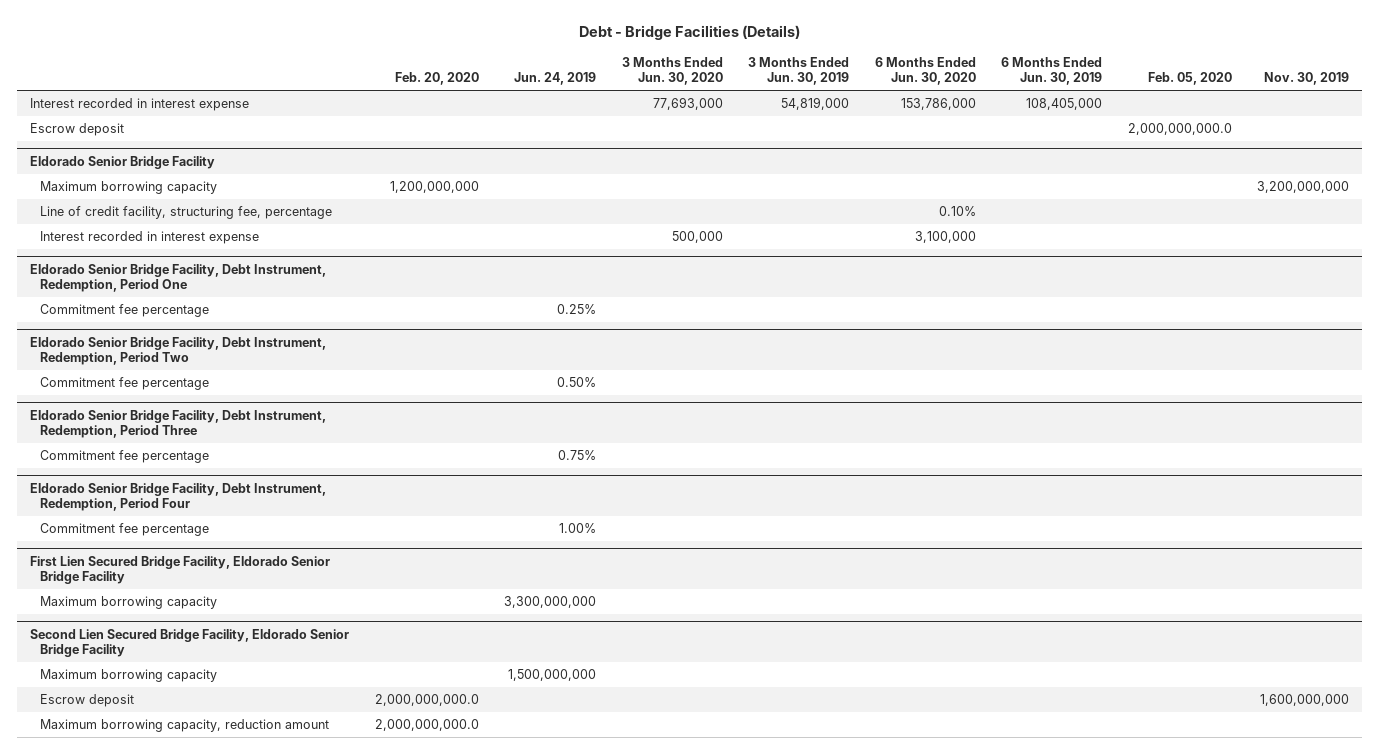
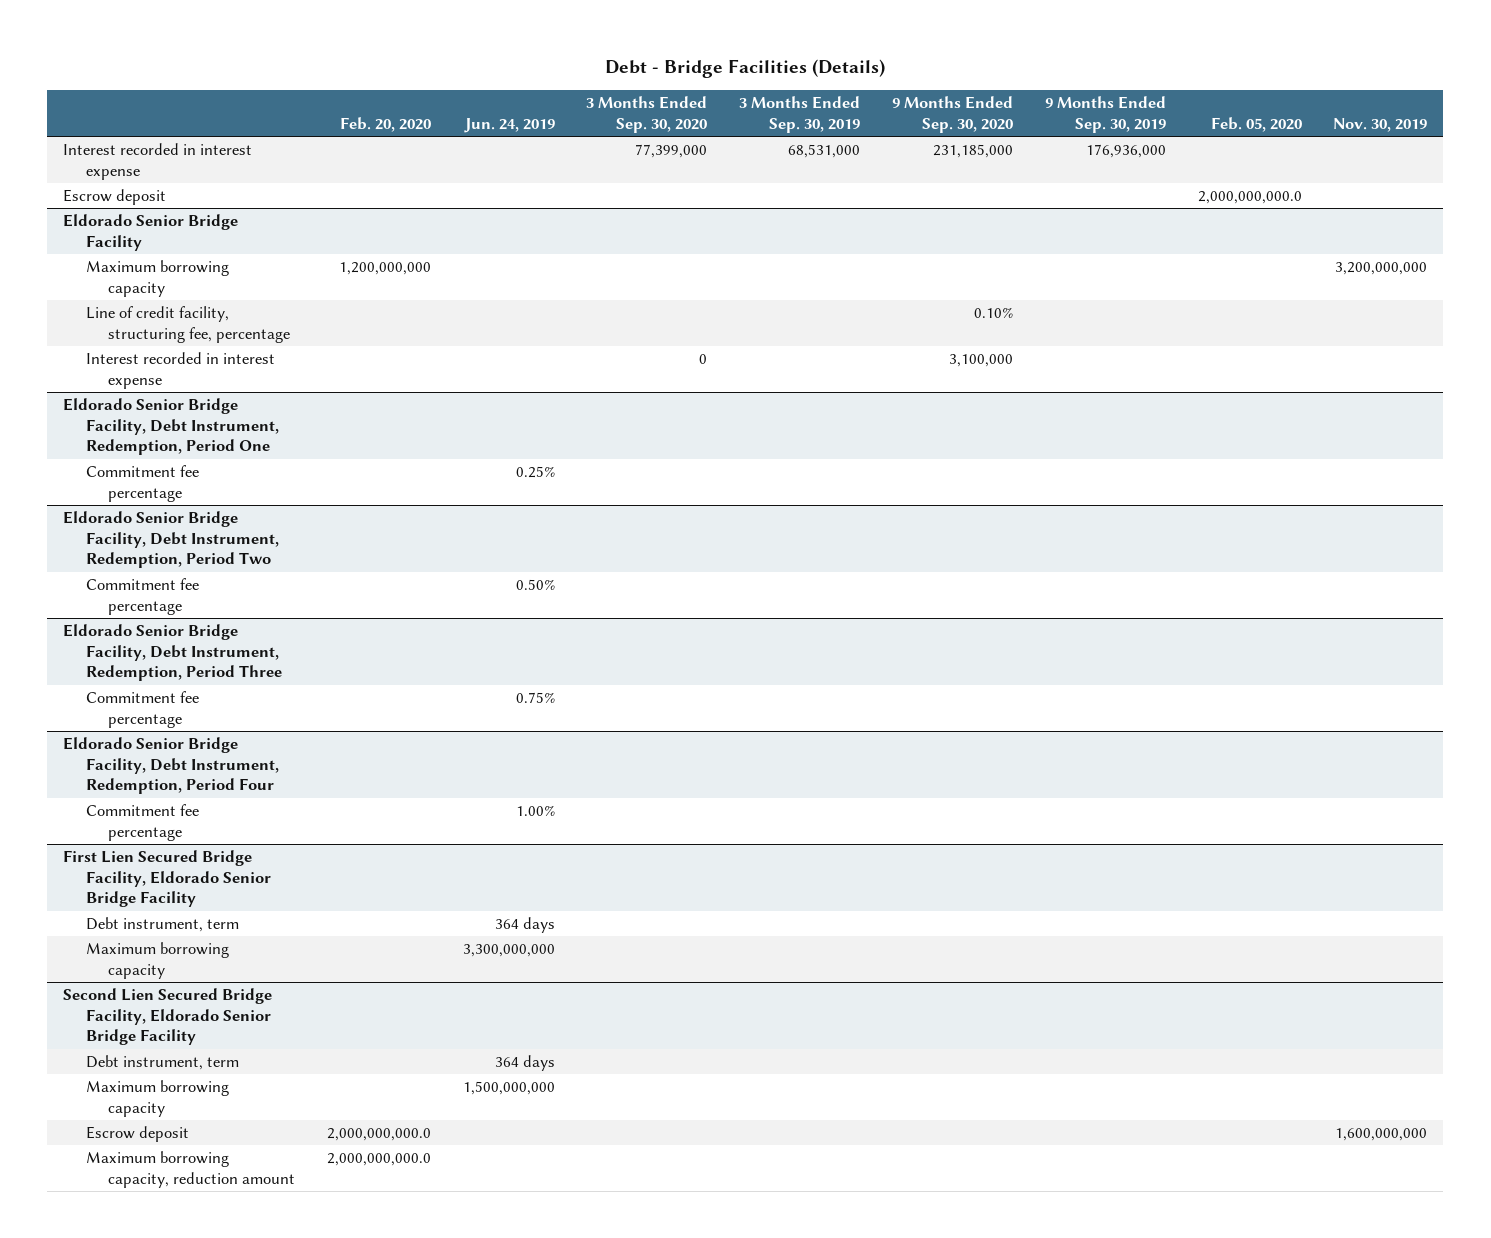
[621,56,723,86] 3 Months Ended Jun. 30, 2020 -> none
[748,56,850,86] 3 Months Ended Jun. 30, 2019 -> none
[874,56,976,86] 6 Months Ended Jun. 30, 2020 -> none
[1001,56,1103,86] 6 Months Ended Jun. 30, 2019 -> none
none -> [586,96,708,133] 3 Months Ended Sep. 30, 2020
none -> [739,96,861,133] 3 Months Ended Sep. 30, 2019
none -> [891,96,1013,133] 9 Months Ended Sep. 30, 2020
none -> [1044,96,1166,133] 9 Months Ended Sep. 30, 2019
none -> [85,917,239,933] Debt instrument, term
none -> [85,1055,239,1071] Debt instrument, term

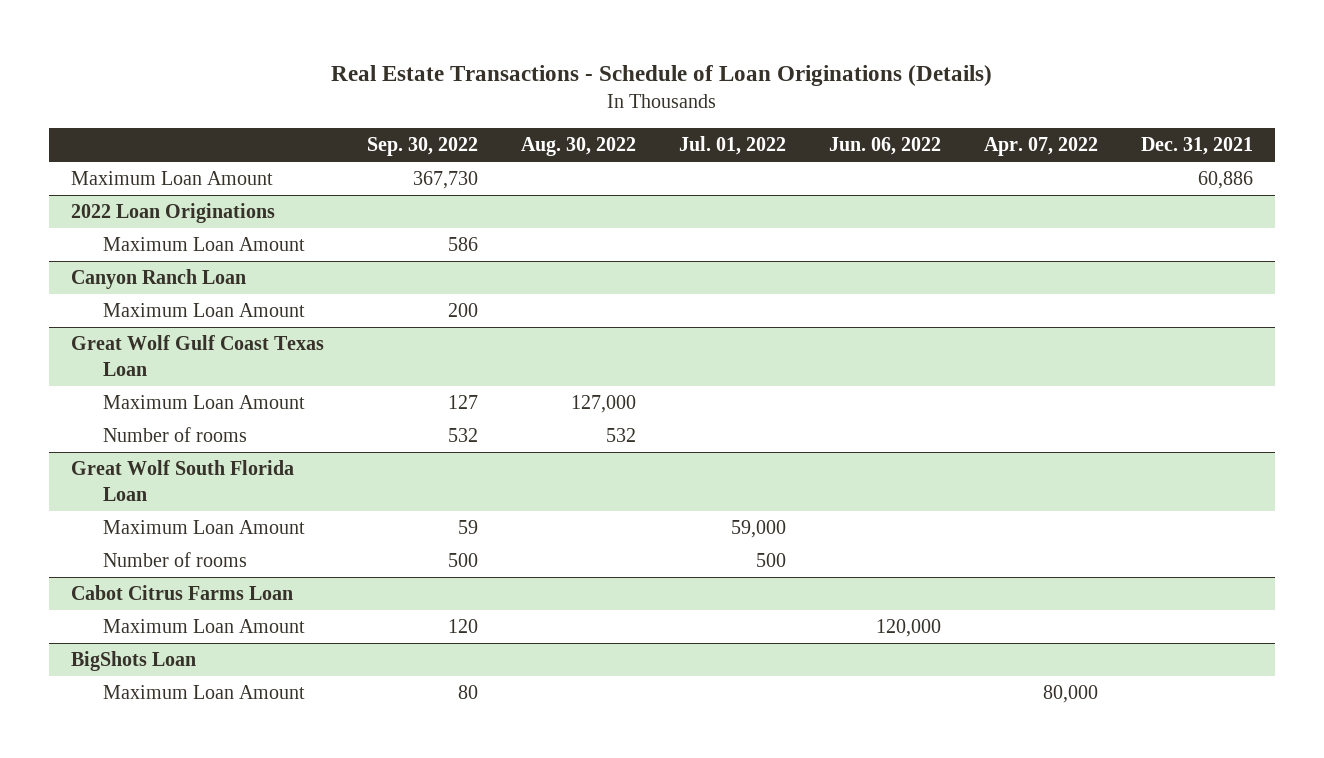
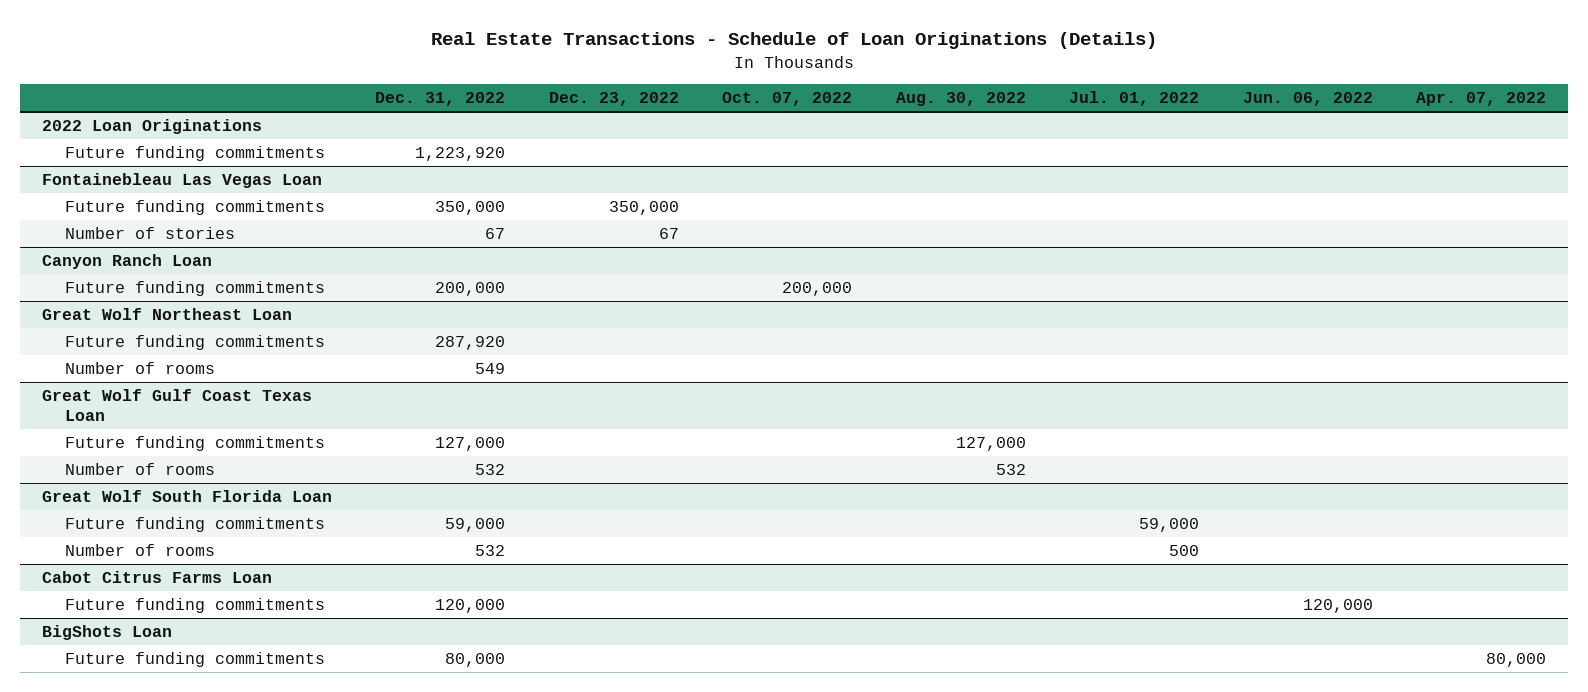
[367,137,479,157] Sep. 30, 2022 -> none
[1141,137,1254,156] Dec. 31, 2021 -> none
none -> [375,92,506,107] Dec. 31, 2022
none -> [548,92,679,107] Dec. 23, 2022
none -> [722,92,853,107] Oct. 07, 2022
[70,170,273,185] Maximum Loan Amount -> none
[102,236,305,251] Maximum Loan Amount -> [65,145,326,161] Future funding commitments
none -> [41,172,322,188] Fontainebleau Las Vegas Loan
none -> [65,199,326,215] Future funding commitments
none -> [65,226,236,239] Number of stories
[102,302,305,317] Maximum Loan Amount -> [65,280,326,296] Future funding commitments
none -> [41,307,292,320] Great Wolf Northeast Loan
none -> [65,334,326,350] Future funding commitments
none -> [65,361,216,374] Number of rooms
[102,394,305,409] Maximum Loan Amount -> [65,435,326,451] Future funding commitments
[102,519,305,534] Maximum Loan Amount -> [65,516,326,532] Future funding commitments
[102,618,305,633] Maximum Loan Amount -> [65,597,326,613] Future funding commitments
[102,684,305,699] Maximum Loan Amount -> [65,651,326,667] Future funding commitments

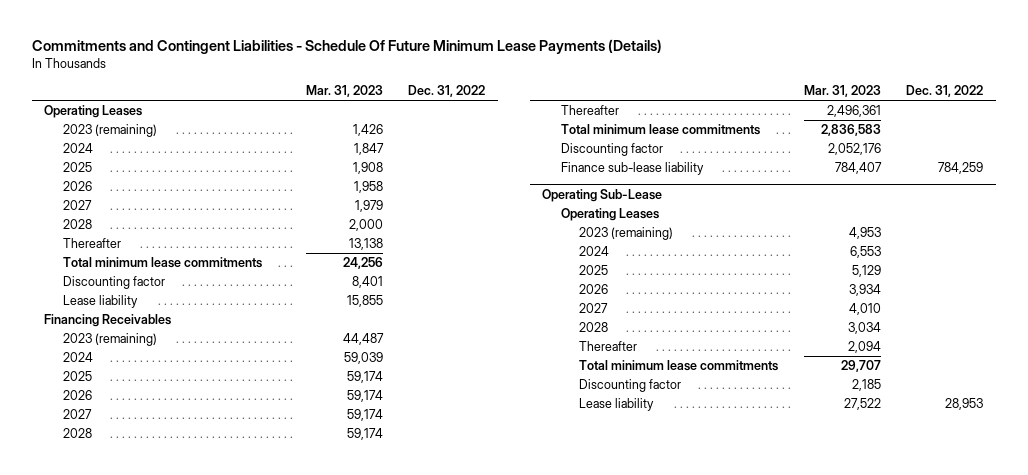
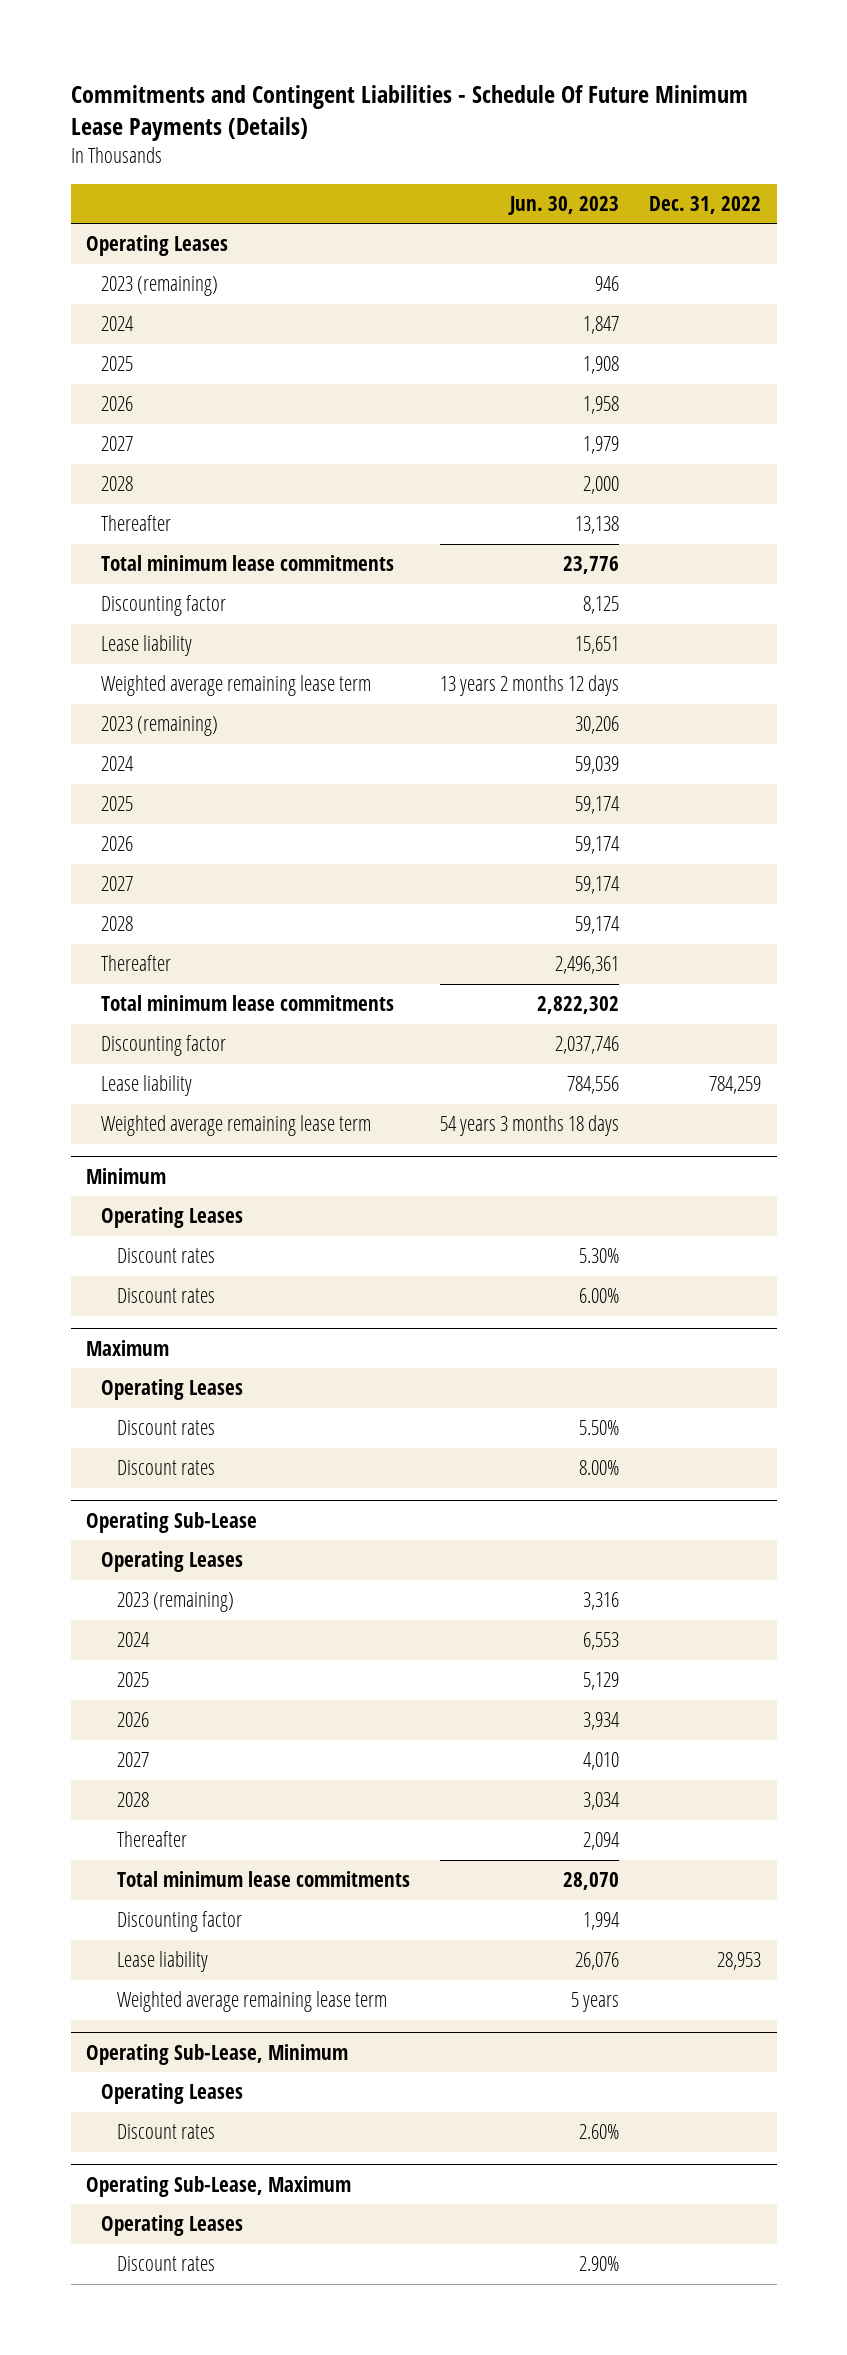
[305,85,383,98] Mar. 31, 2023 -> none
none -> [507,195,619,215] Jun. 30, 2023
[44,314,172,328] Financing Receivables -> none
none -> [101,675,372,697] Weighted average remaining lease term
[560,162,704,176] Finance sub-lease liability -> [101,1075,193,1097] Lease liability
none -> [101,1115,372,1137] Weighted average remaining lease term
none -> [86,1167,167,1184] Minimum
none -> [101,1207,244,1229] Operating Leases
none -> [116,1248,215,1264] Discount rates
none -> [116,1288,215,1304] Discount rates
none -> [86,1339,170,1356] Maximum
none -> [101,1379,244,1401] Operating Leases
none -> [116,1420,215,1436] Discount rates
none -> [116,1460,215,1476] Discount rates
none -> [116,1991,387,2013] Weighted average remaining lease term
none -> [86,2043,349,2065] Operating Sub-Lease, Minimum
none -> [101,2083,244,2105] Operating Leases
none -> [116,2124,215,2140] Discount rates
none -> [86,2175,352,2197] Operating Sub-Lease, Maximum
none -> [101,2215,244,2237] Operating Leases
none -> [116,2256,215,2272] Discount rates

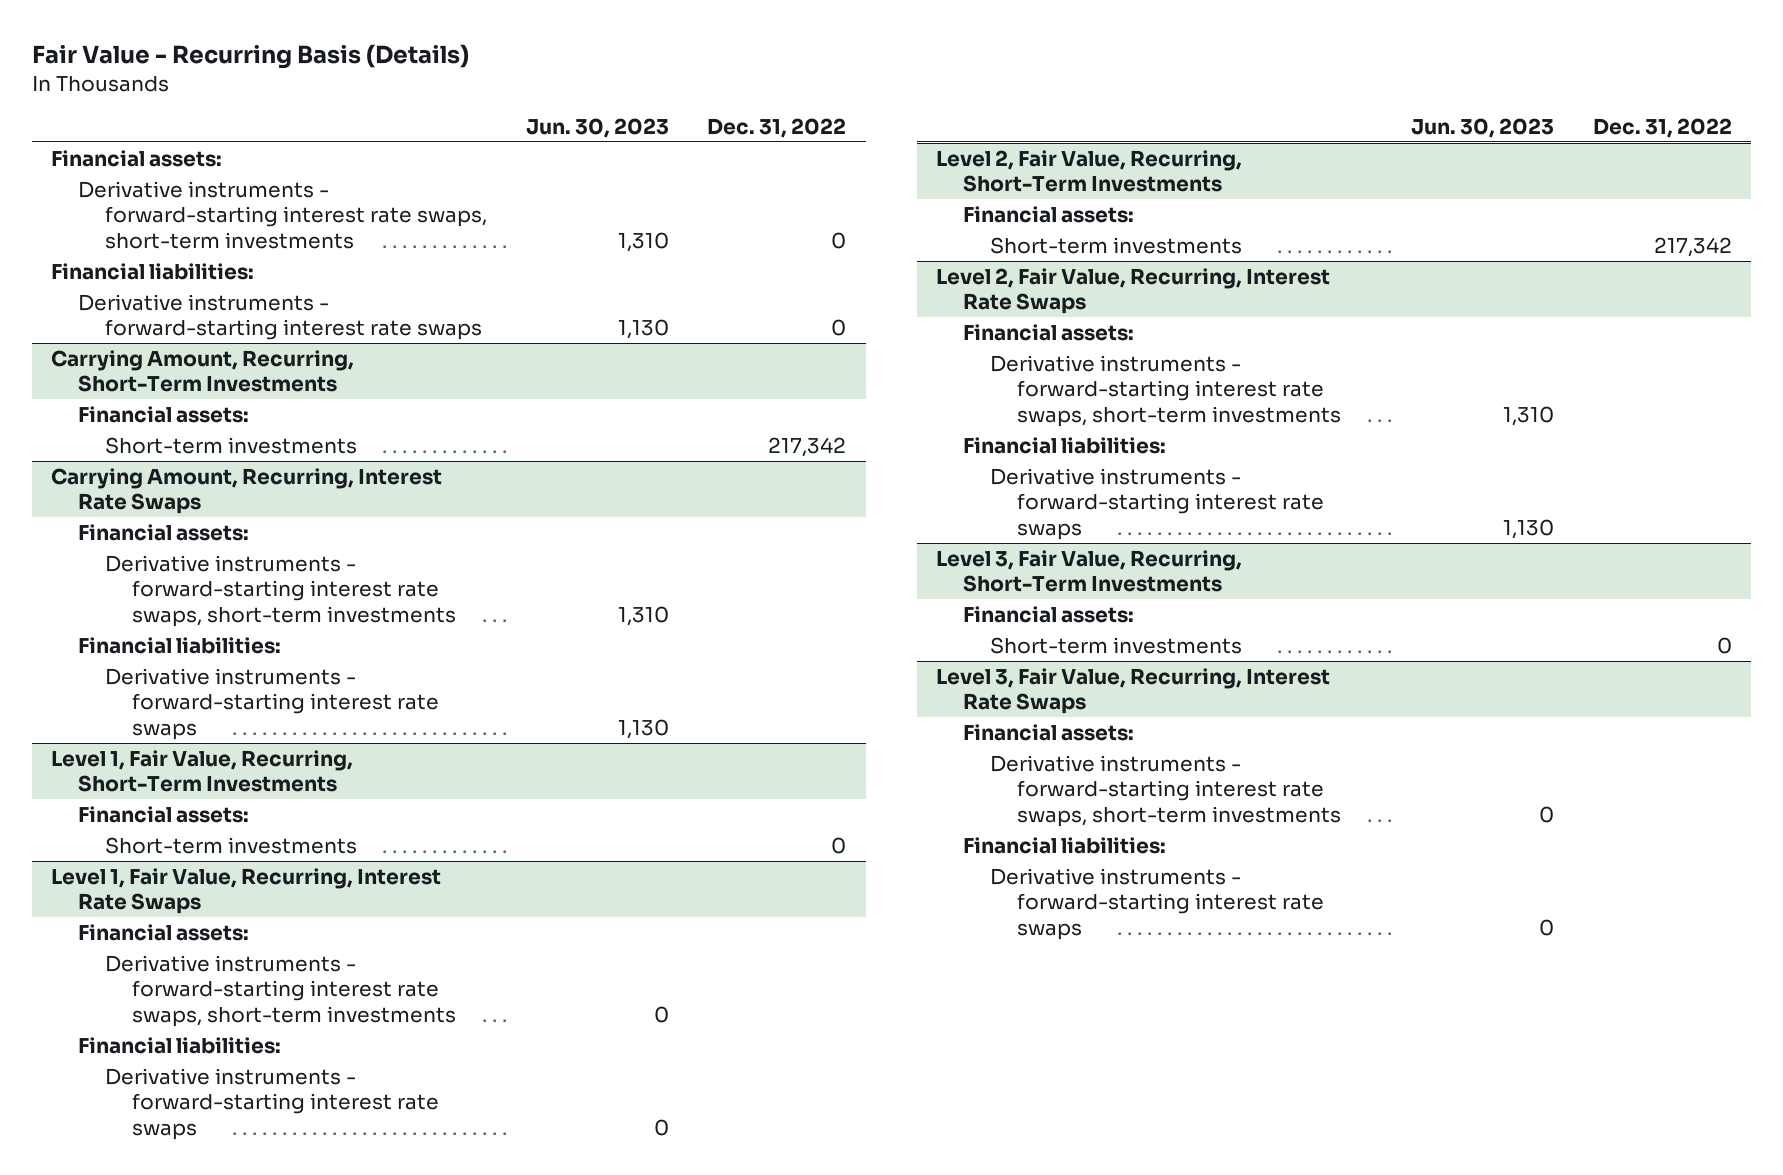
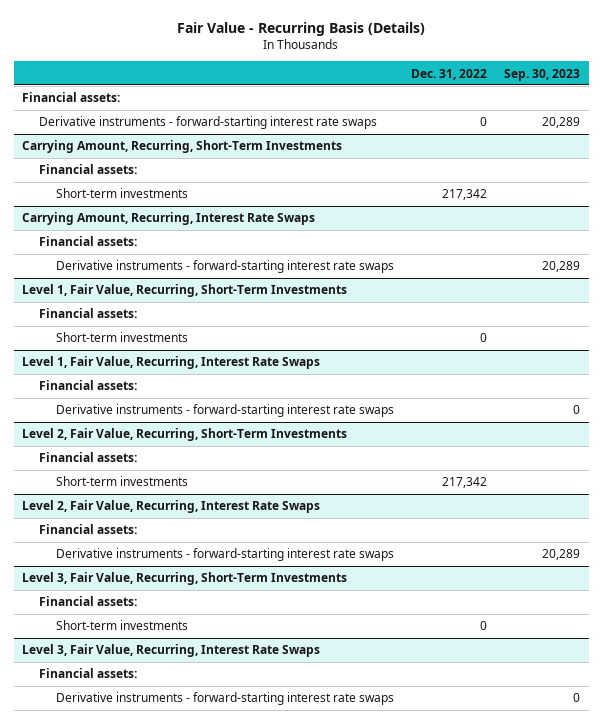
[525,117,669,138] Jun. 30, 2023 -> none
none -> [504,68,581,81] Sep. 30, 2023
[78,180,488,249] Derivative instruments - forward-starting interest rate swaps, short-term investments -> none
[50,262,254,280] Financial liabilities: -> none
[105,554,457,627] Derivative instruments - forward-starting interest rate swaps, short-term investments -> none
[78,636,282,654] Financial liabilities: -> none
[105,954,457,1027] Derivative instruments - forward-starting interest rate swaps, short-term investments -> none
[78,1036,282,1054] Financial liabilities: -> none
[990,354,1342,427] Derivative instruments - forward-starting interest rate swaps, short-term investments -> none
[963,436,1167,454] Financial liabilities: -> none
[990,754,1342,827] Derivative instruments - forward-starting interest rate swaps, short-term investments -> none
[963,836,1167,854] Financial liabilities: -> none

